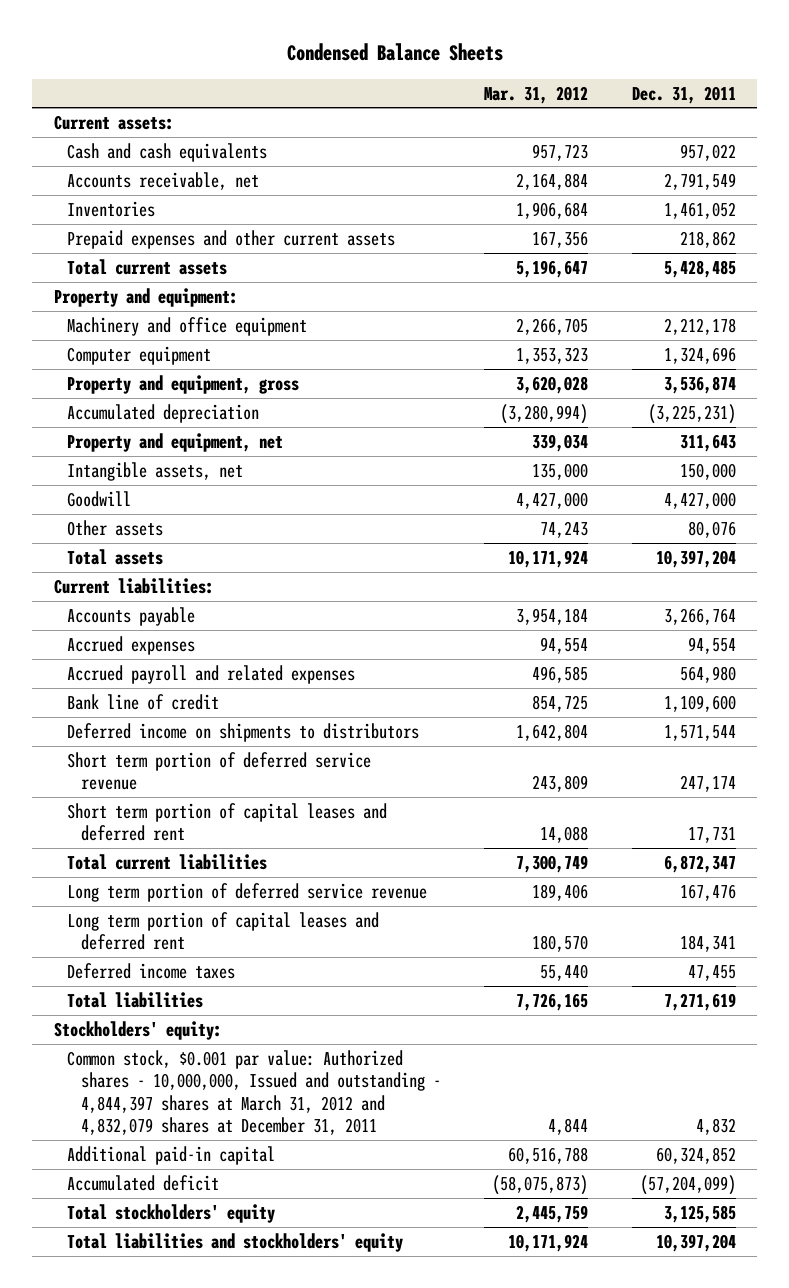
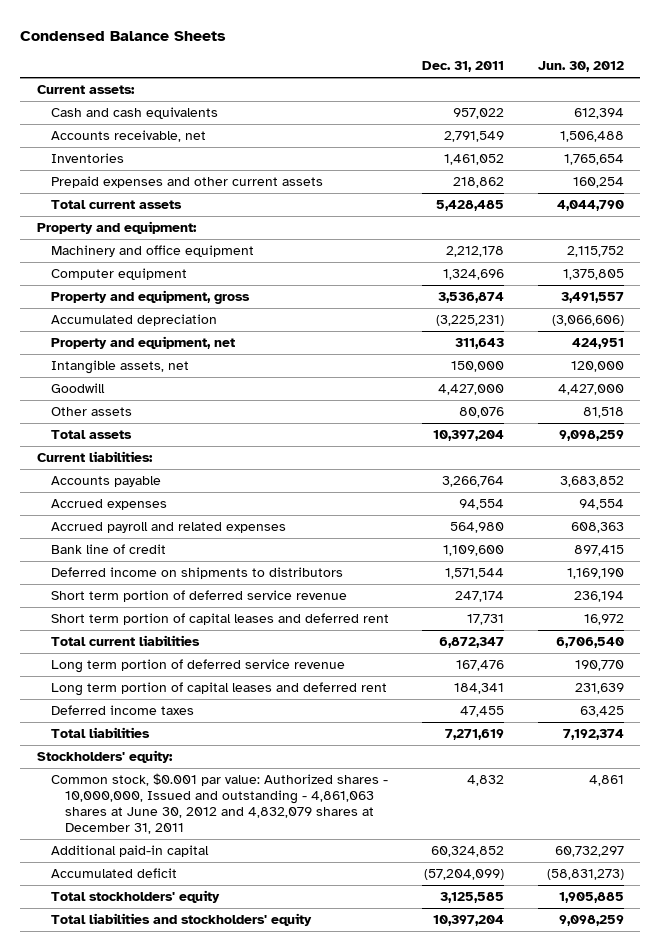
[484,85,589,104] Mar. 31, 2012 -> none
none -> [537,61,624,73] Jun. 30, 2012
[67,1049,441,1136] Common stock, $0.001 par value: Authorized shares - 10,000,000, Issued and outstanding - 4,844,397 shares at March 31, 2012 and 4,832,079 shares at December 31, 2011 -> [50,773,388,834] Common stock, $0.001 par value: Authorized shares - 10,000,000, Issued and outstanding - 4,861,063 shares at June 30, 2012 and 4,832,079 shares at December 31, 2011

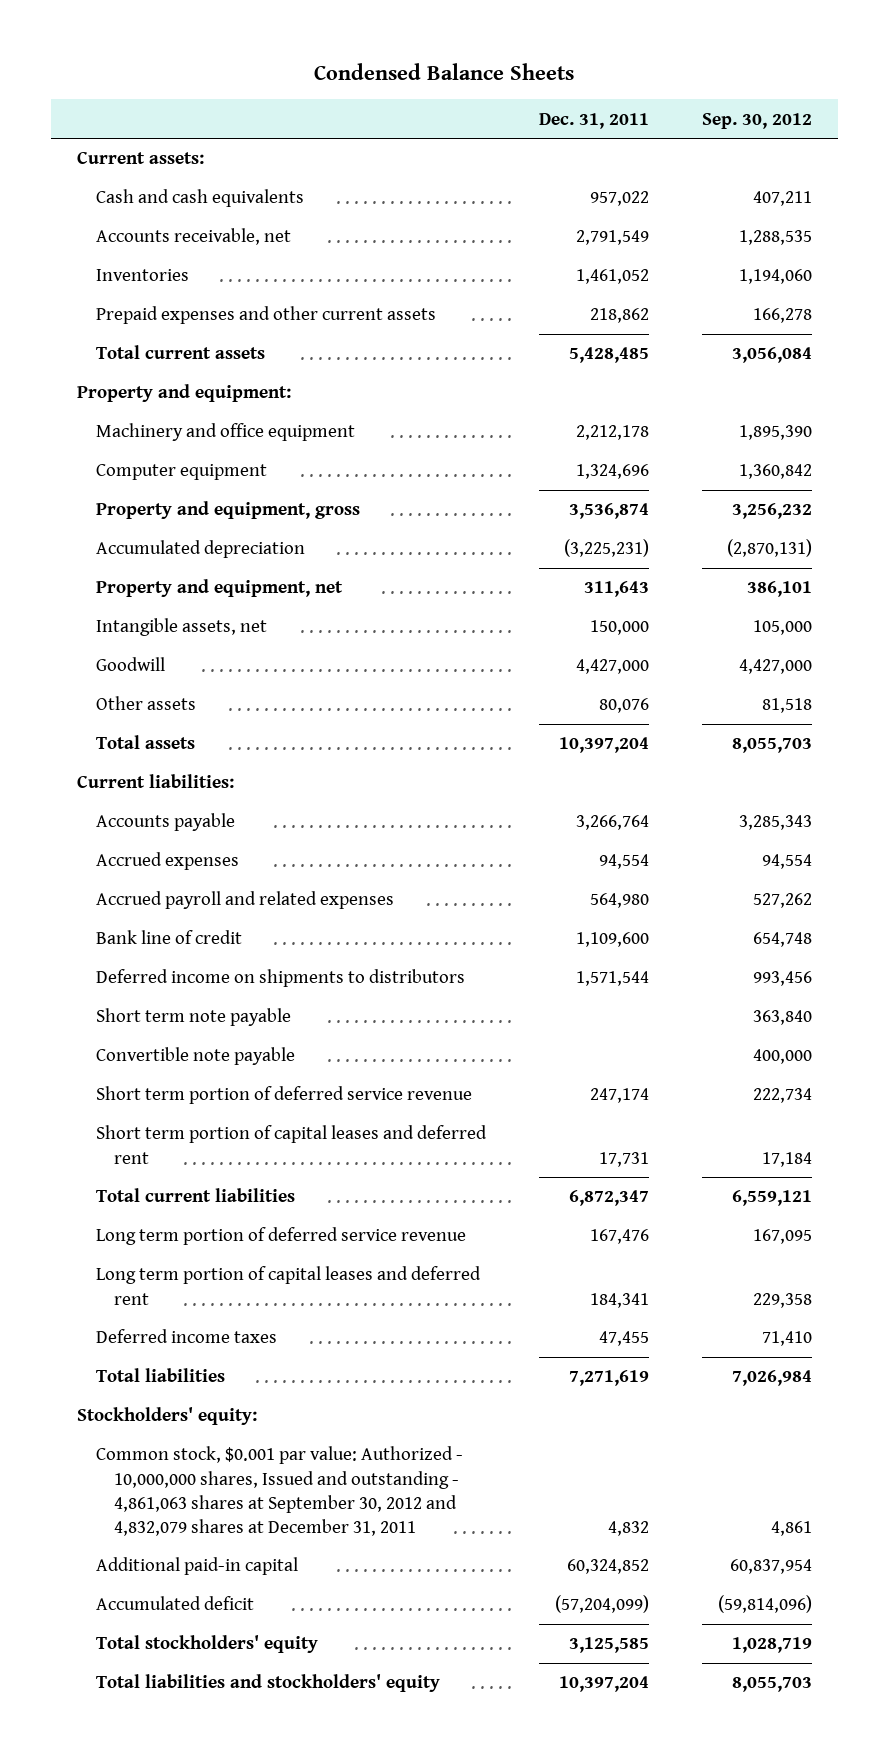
[537,61,624,73] Jun. 30, 2012 -> none
none -> [701,112,812,129] Sep. 30, 2012
none -> [95,1008,291,1027] Short term note payable
none -> [95,1047,295,1066] Convertible note payable
[50,773,388,834] Common stock, $0.001 par value: Authorized shares - 10,000,000, Issued and outstanding - 4,861,063 shares at June 30, 2012 and 4,832,079 shares at December 31, 2011 -> [95,1446,463,1536] Common stock, $0.001 par value: Authorized - 10,000,000 shares, Issued and outstanding - 4,861,063 shares at September 30, 2012 and 4,832,079 shares at December 31, 2011

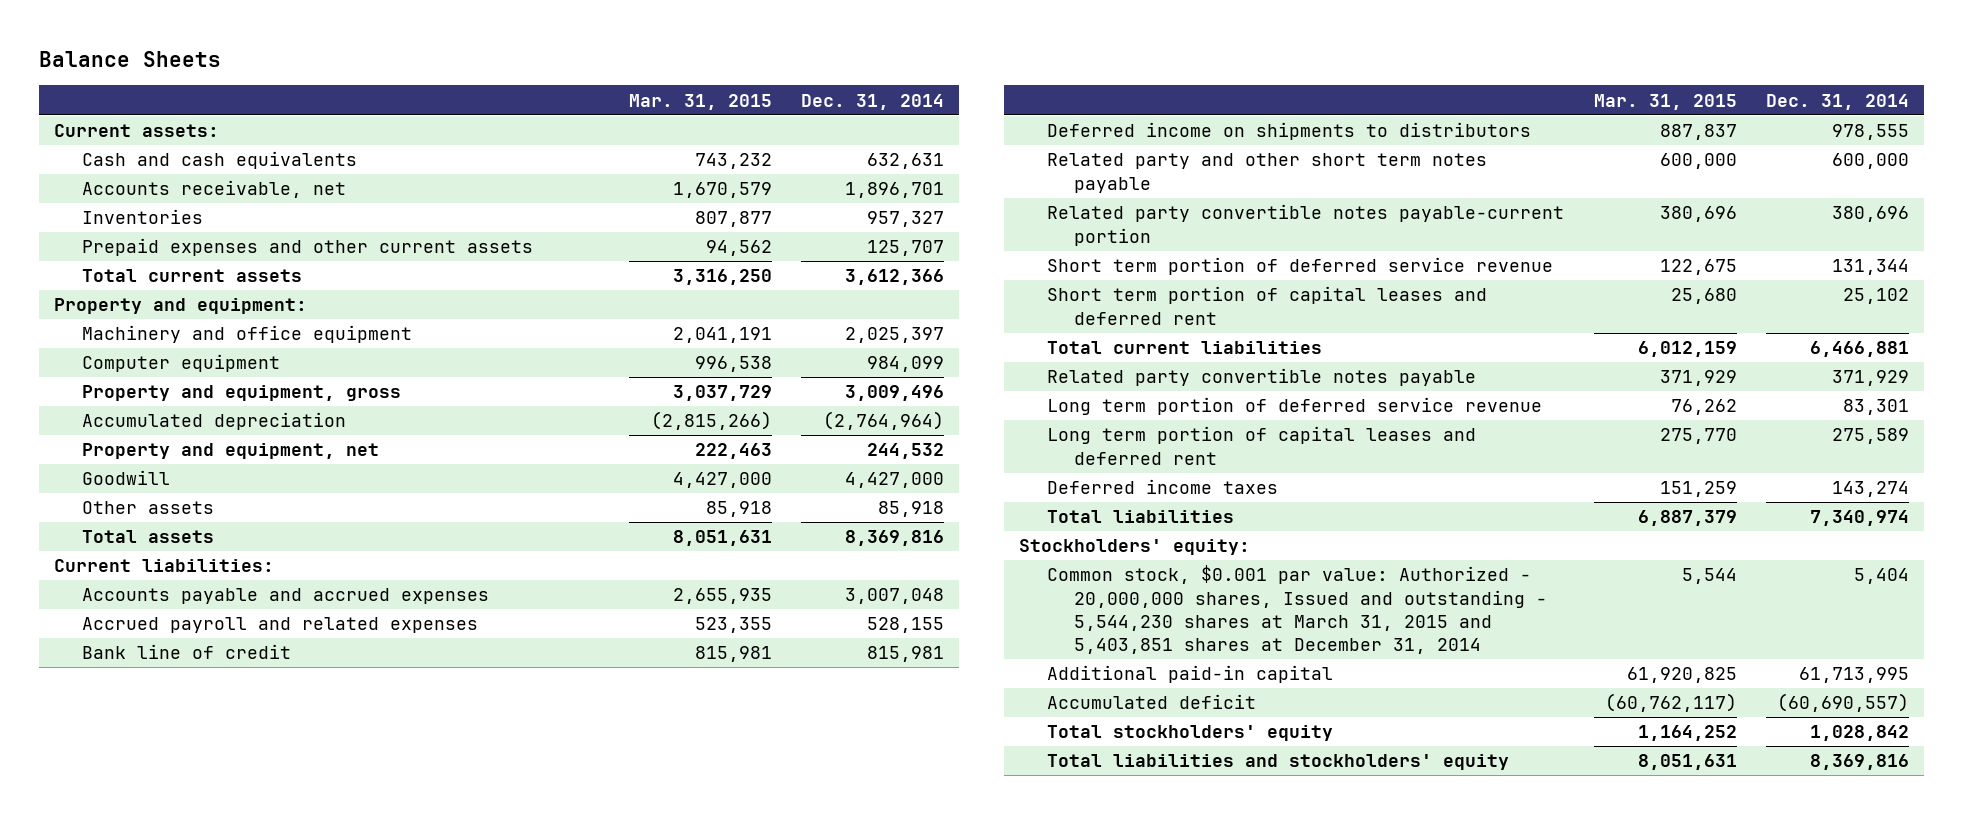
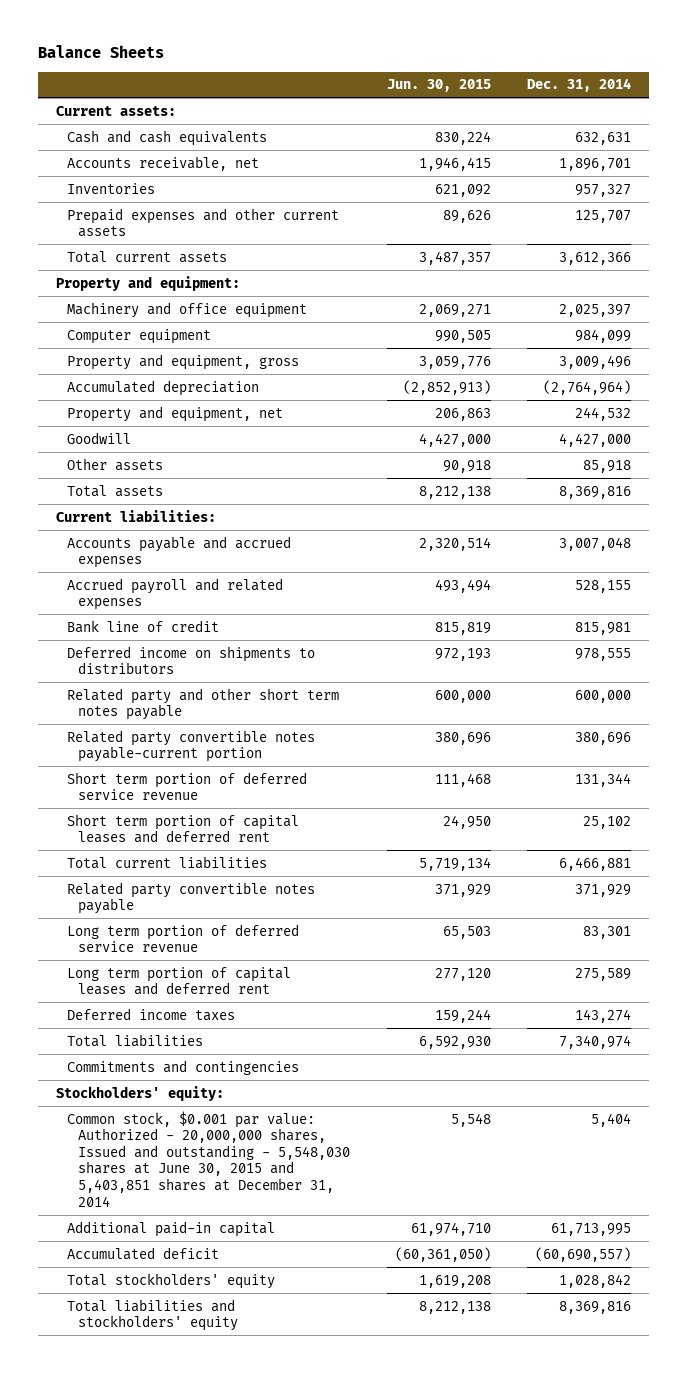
[628,93,772,110] Mar. 31, 2015 -> none
none -> [386,79,491,93] Jun. 30, 2015
none -> [67,1059,300,1075] Commitments and contingencies
[1046,565,1548,655] Common stock, $0.001 par value: Authorized - 20,000,000 shares, Issued and outstanding - 5,544,230 shares at March 31, 2015 and 5,403,851 shares at December 31, 2014 -> [67,1110,351,1207] Common stock, $0.001 par value: Authorized - 20,000,000 shares, Issued and outstanding - 5,548,030 shares at June 30, 2015 and 5,403,851 shares at December 31, 2014

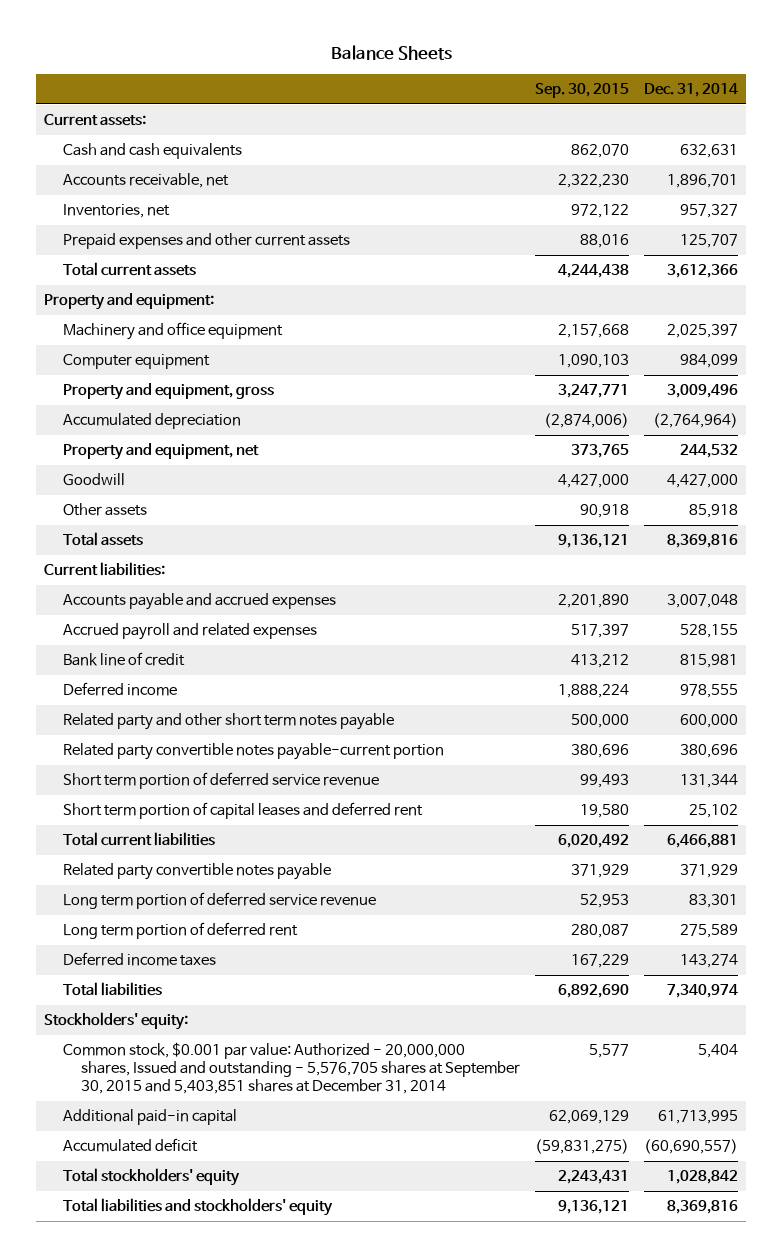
[386,79,491,93] Jun. 30, 2015 -> none
none -> [535,83,630,99] Sep. 30, 2015
[67,182,156,194] Inventories -> [62,204,170,219] Inventories, net
[67,645,316,675] Deferred income on shipments to distributors -> [62,682,177,697] Deferred income
[67,966,292,996] Long term portion of capital leases and deferred rent -> [62,922,298,940] Long term portion of deferred rent
[67,1059,300,1075] Commitments and contingencies -> none
[67,1110,351,1207] Common stock, $0.001 par value: Authorized - 20,000,000 shares, Issued and outstanding - 5,548,030 shares at June 30, 2015 and 5,403,851 shares at December 31, 2014 -> [62,1042,521,1095] Common stock, $0.001 par value: Authorized - 20,000,000 shares, Issued and outstanding - 5,576,705 shares at September 30, 2015 and 5,403,851 shares at December 31, 2014

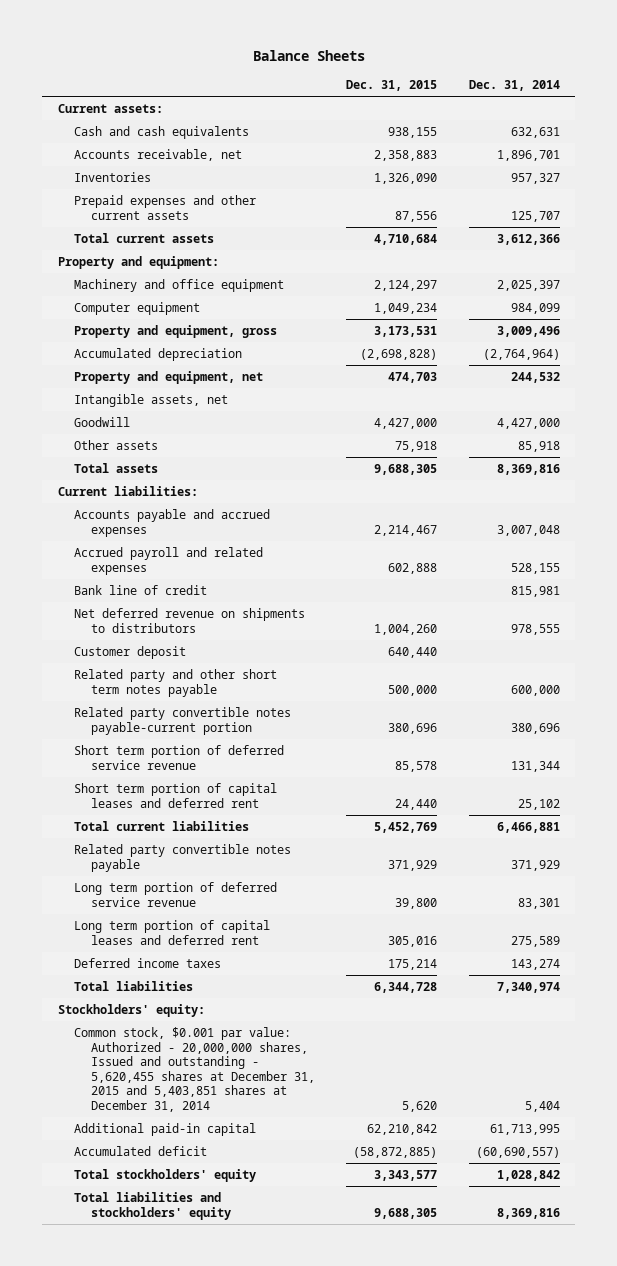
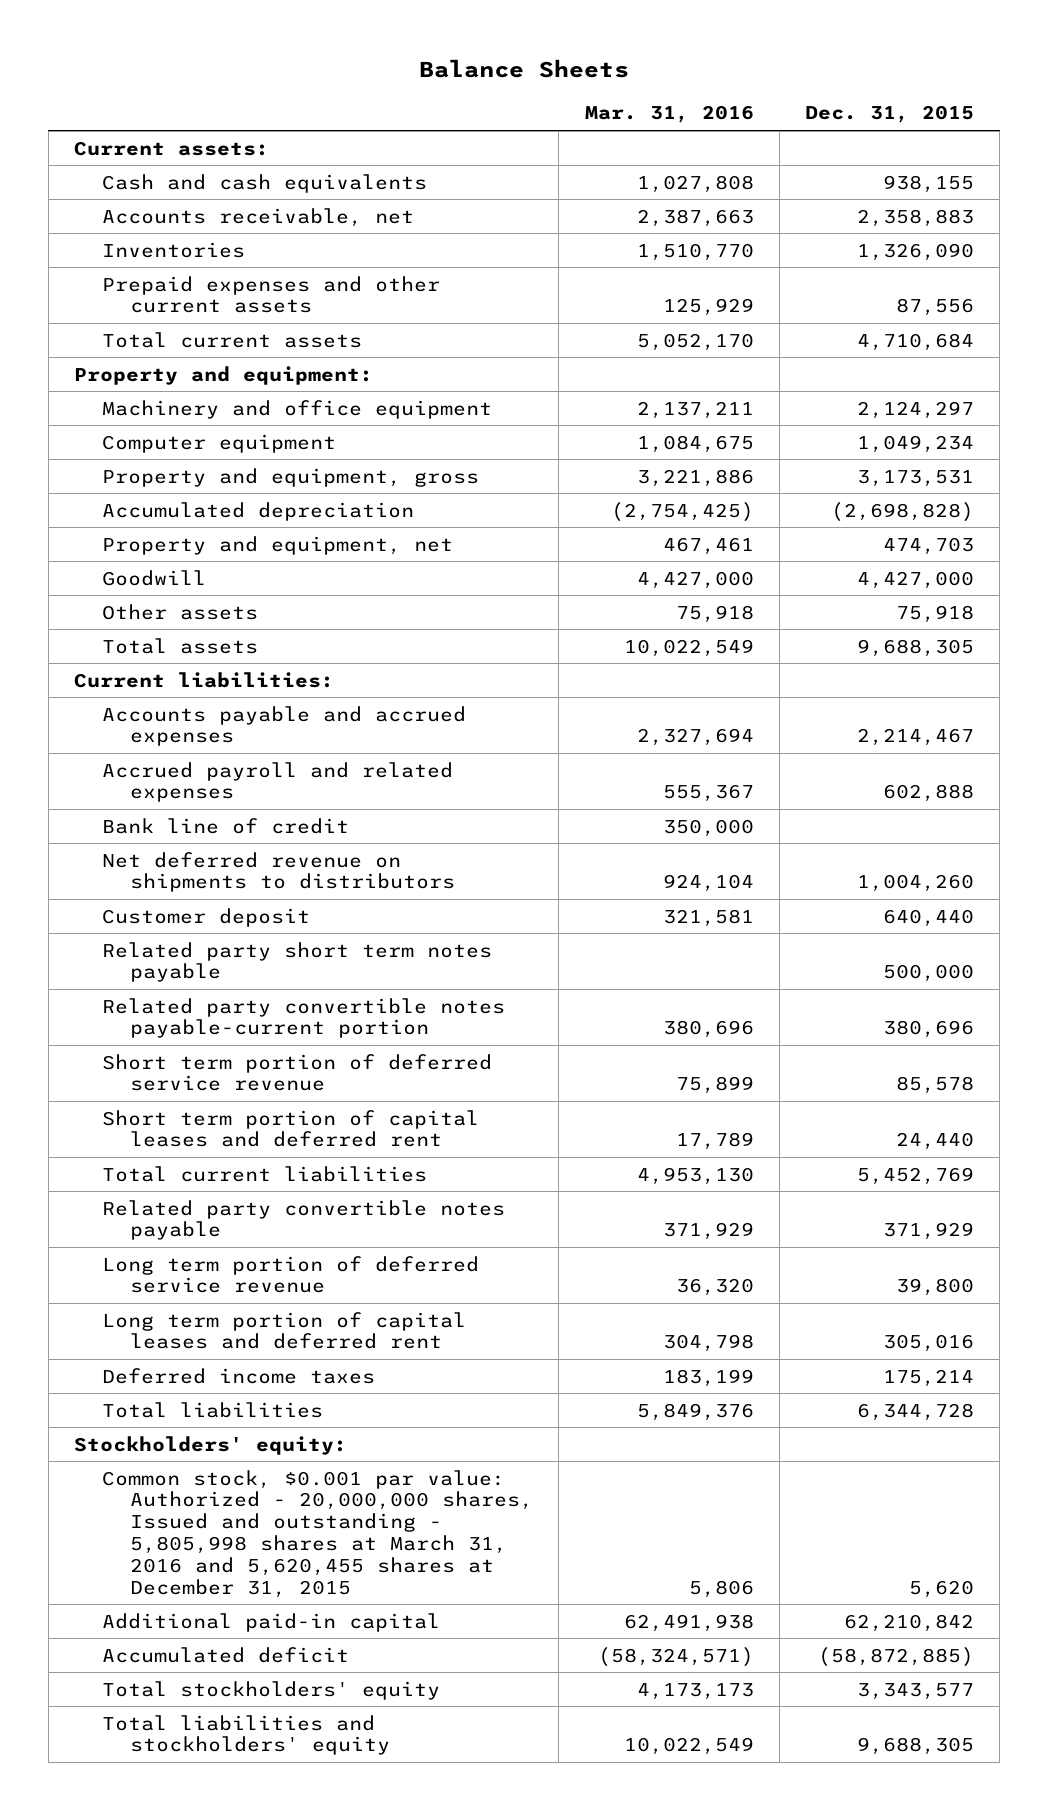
[468,79,560,91] Dec. 31, 2014 -> none
none -> [584,105,754,124] Mar. 31, 2016
[74,393,229,407] Intangible assets, net -> none
[74,668,278,697] Related party and other short term notes payable -> [102,941,493,983] Related party short term notes payable
[74,1026,315,1112] Common stock, $0.001 par value: Authorized - 20,000,000 shares, Issued and outstanding - 5,620,455 shares at December 31, 2015 and 5,403,851 shares at December 31, 2014 -> [102,1469,534,1598] Common stock, $0.001 par value: Authorized - 20,000,000 shares, Issued and outstanding - 5,805,998 shares at March 31, 2016 and 5,620,455 shares at December 31, 2015

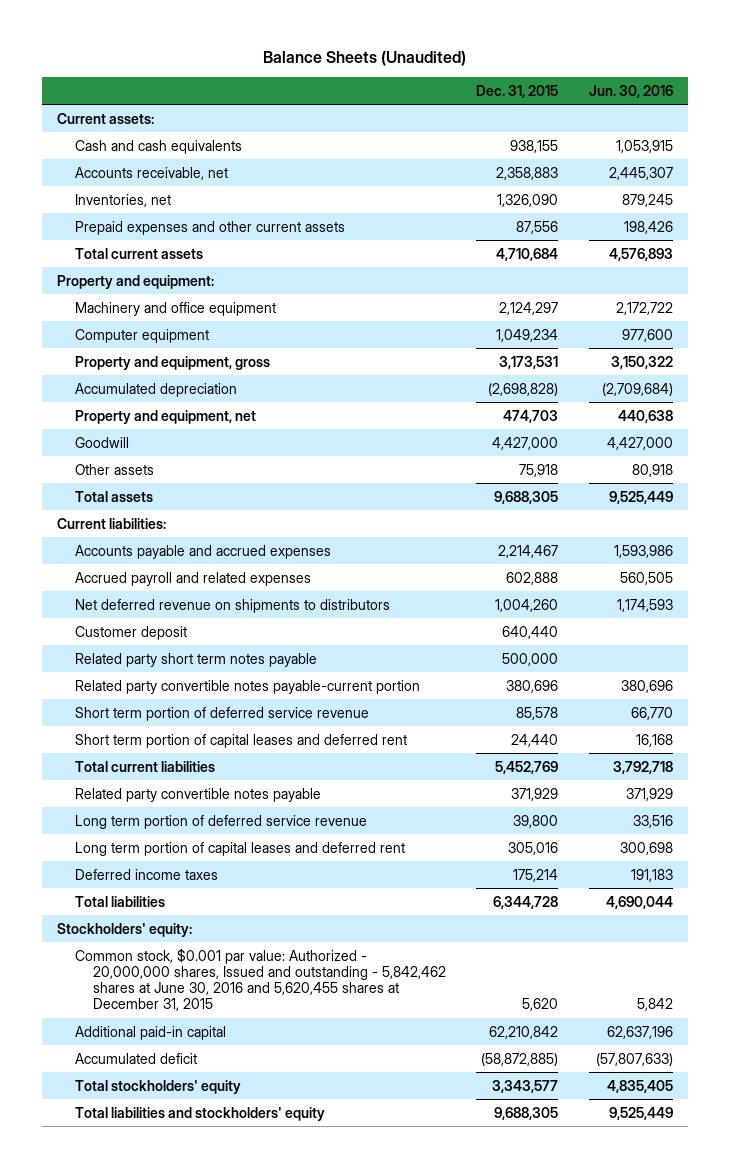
[419,59,630,79] Balance Sheets -> [262,51,466,67] Balance Sheets (Unaudited)
[584,105,754,124] Mar. 31, 2016 -> none
none -> [588,84,673,98] Jun. 30, 2016
[102,241,246,258] Inventories -> [74,193,171,207] Inventories, net
[102,817,350,834] Bank line of credit -> none
[102,1469,534,1598] Common stock, $0.001 par value: Authorized - 20,000,000 shares, Issued and outstanding - 5,805,998 shares at March 31, 2016 and 5,620,455 shares at December 31, 2015 -> [74,947,446,1012] Common stock, $0.001 par value: Authorized - 20,000,000 shares, Issued and outstanding - 5,842,462 shares at June 30, 2016 and 5,620,455 shares at December 31, 2015

